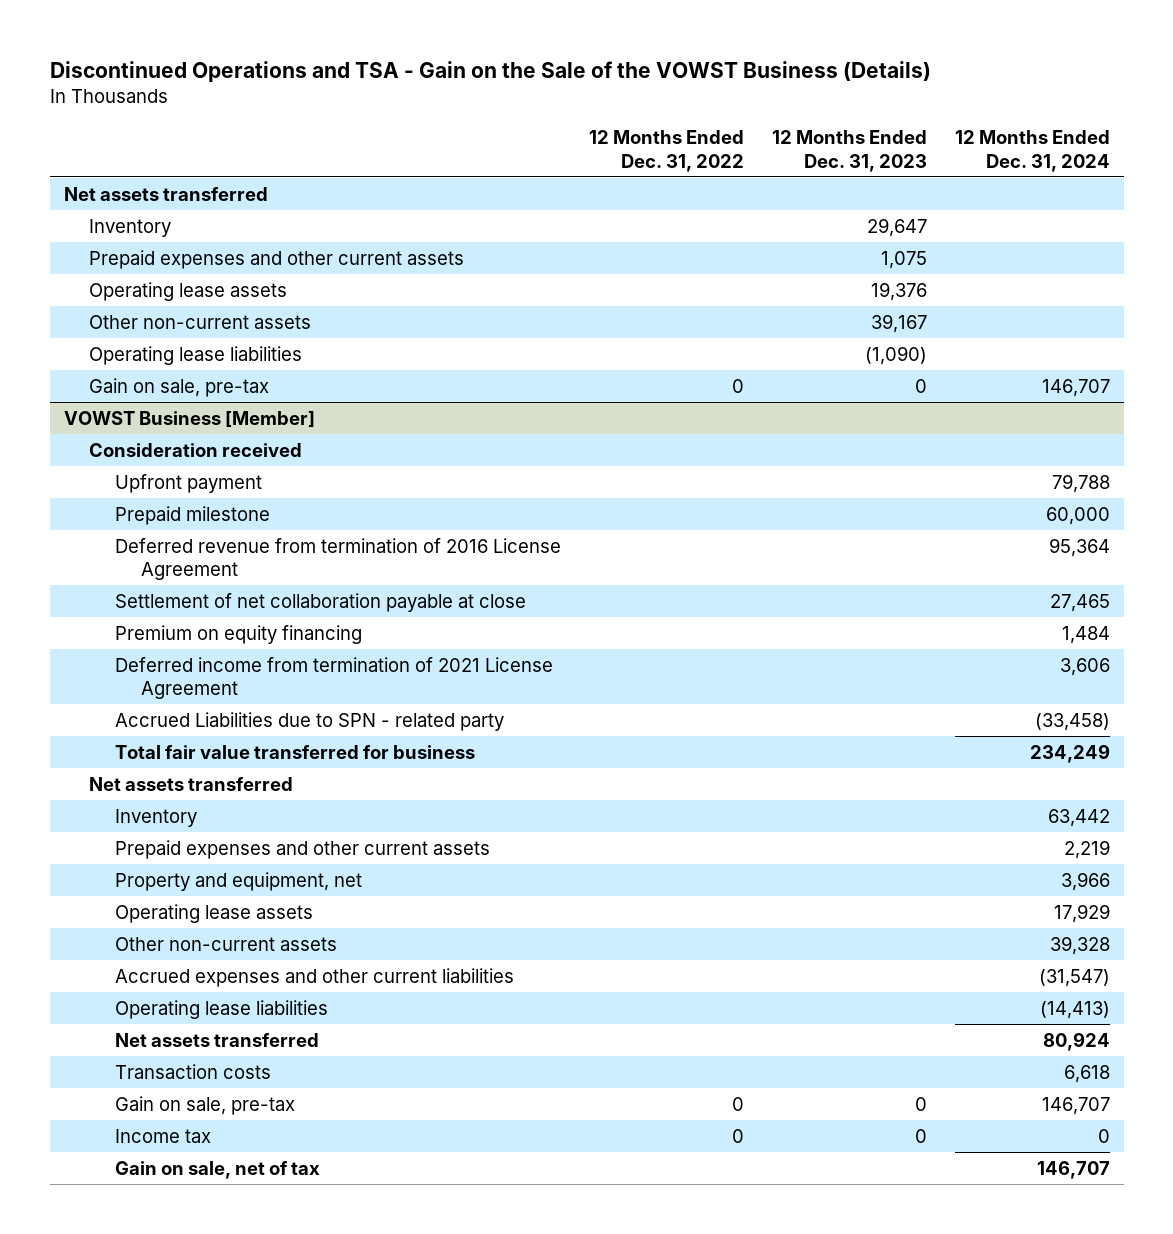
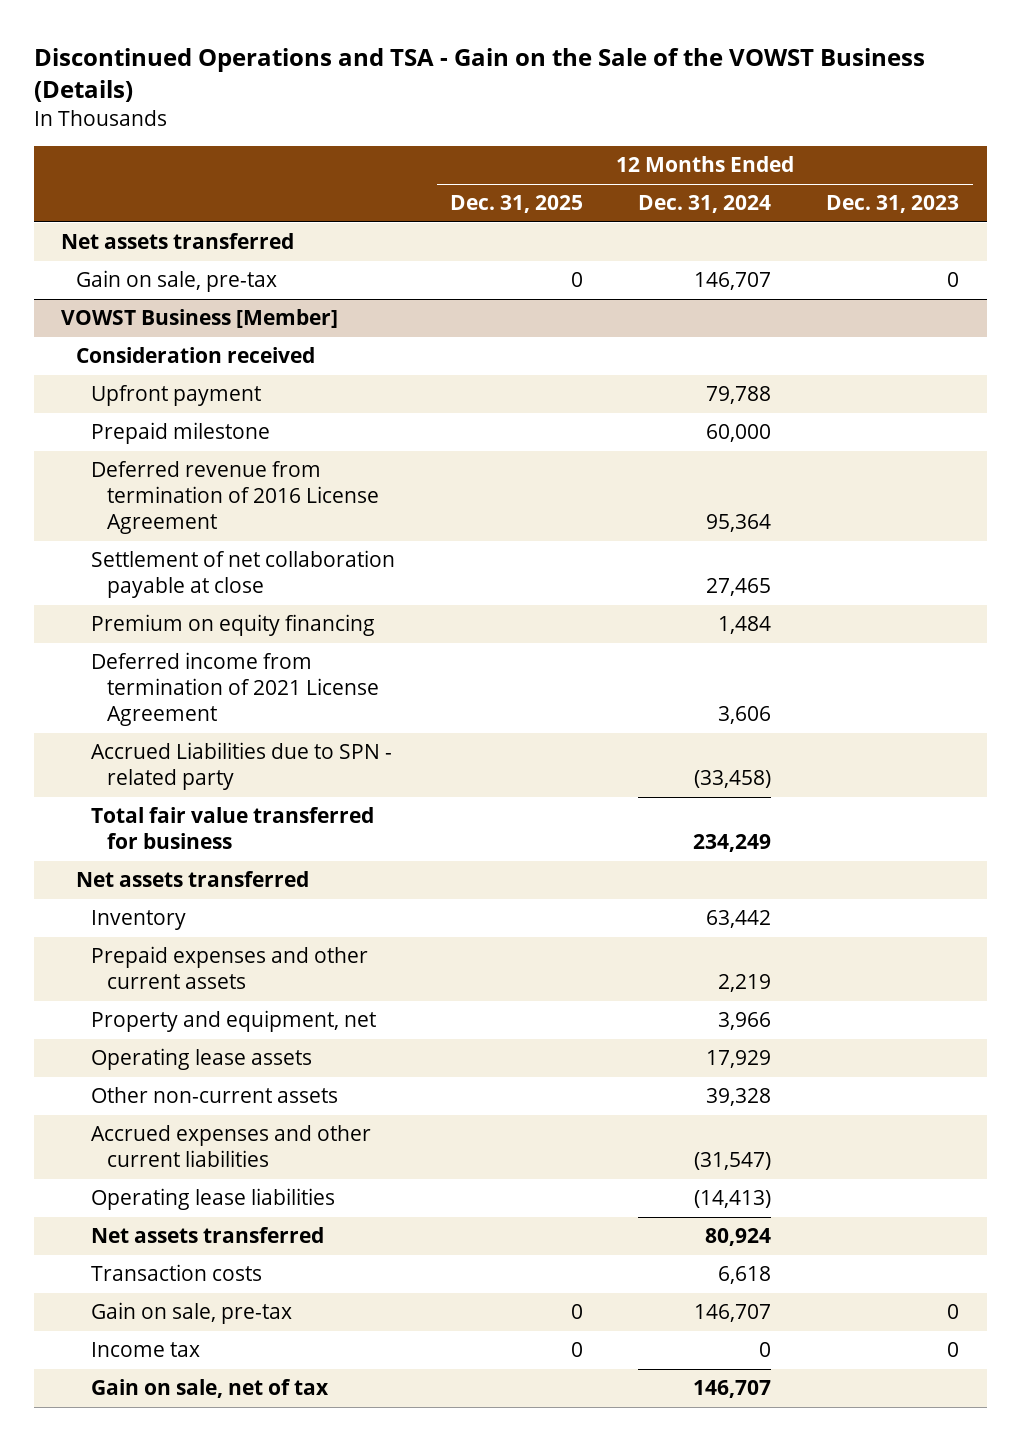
[588,130,744,172] 12 Months Ended Dec. 31, 2022 -> none
none -> [450,195,584,214] Dec. 31, 2025
[89,218,172,237] Inventory -> none
[89,249,465,269] Prepaid expenses and other current assets -> none
[89,281,288,301] Operating lease assets -> none
[89,314,312,329] Other non-current assets -> none
[89,345,303,365] Operating lease liabilities -> none

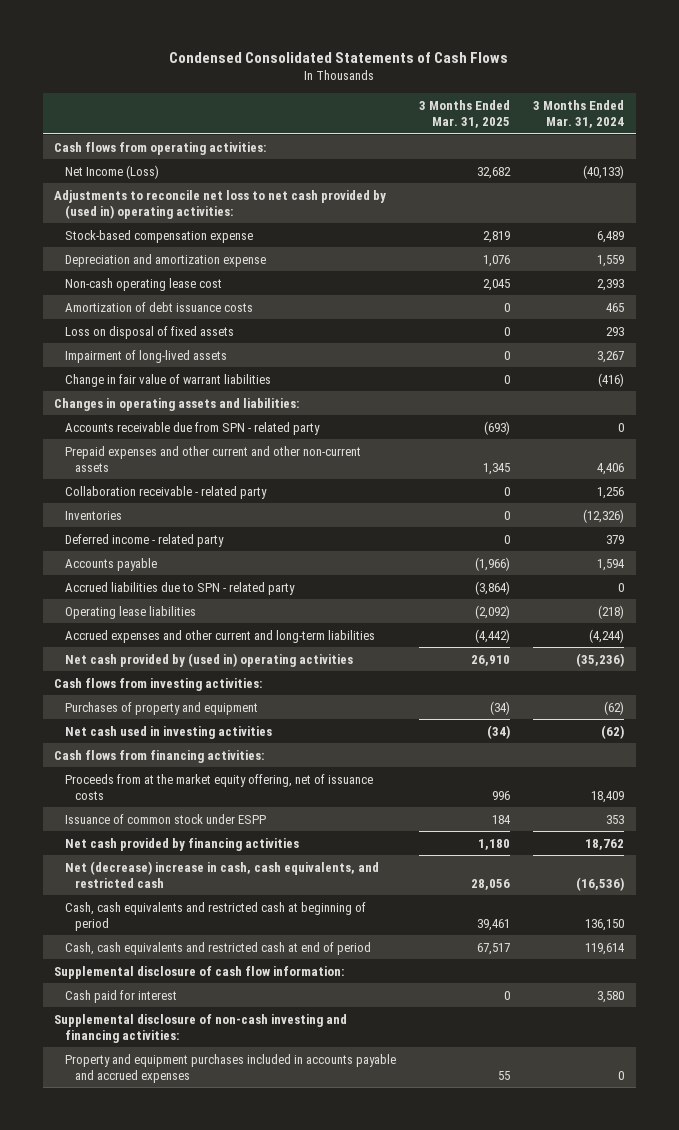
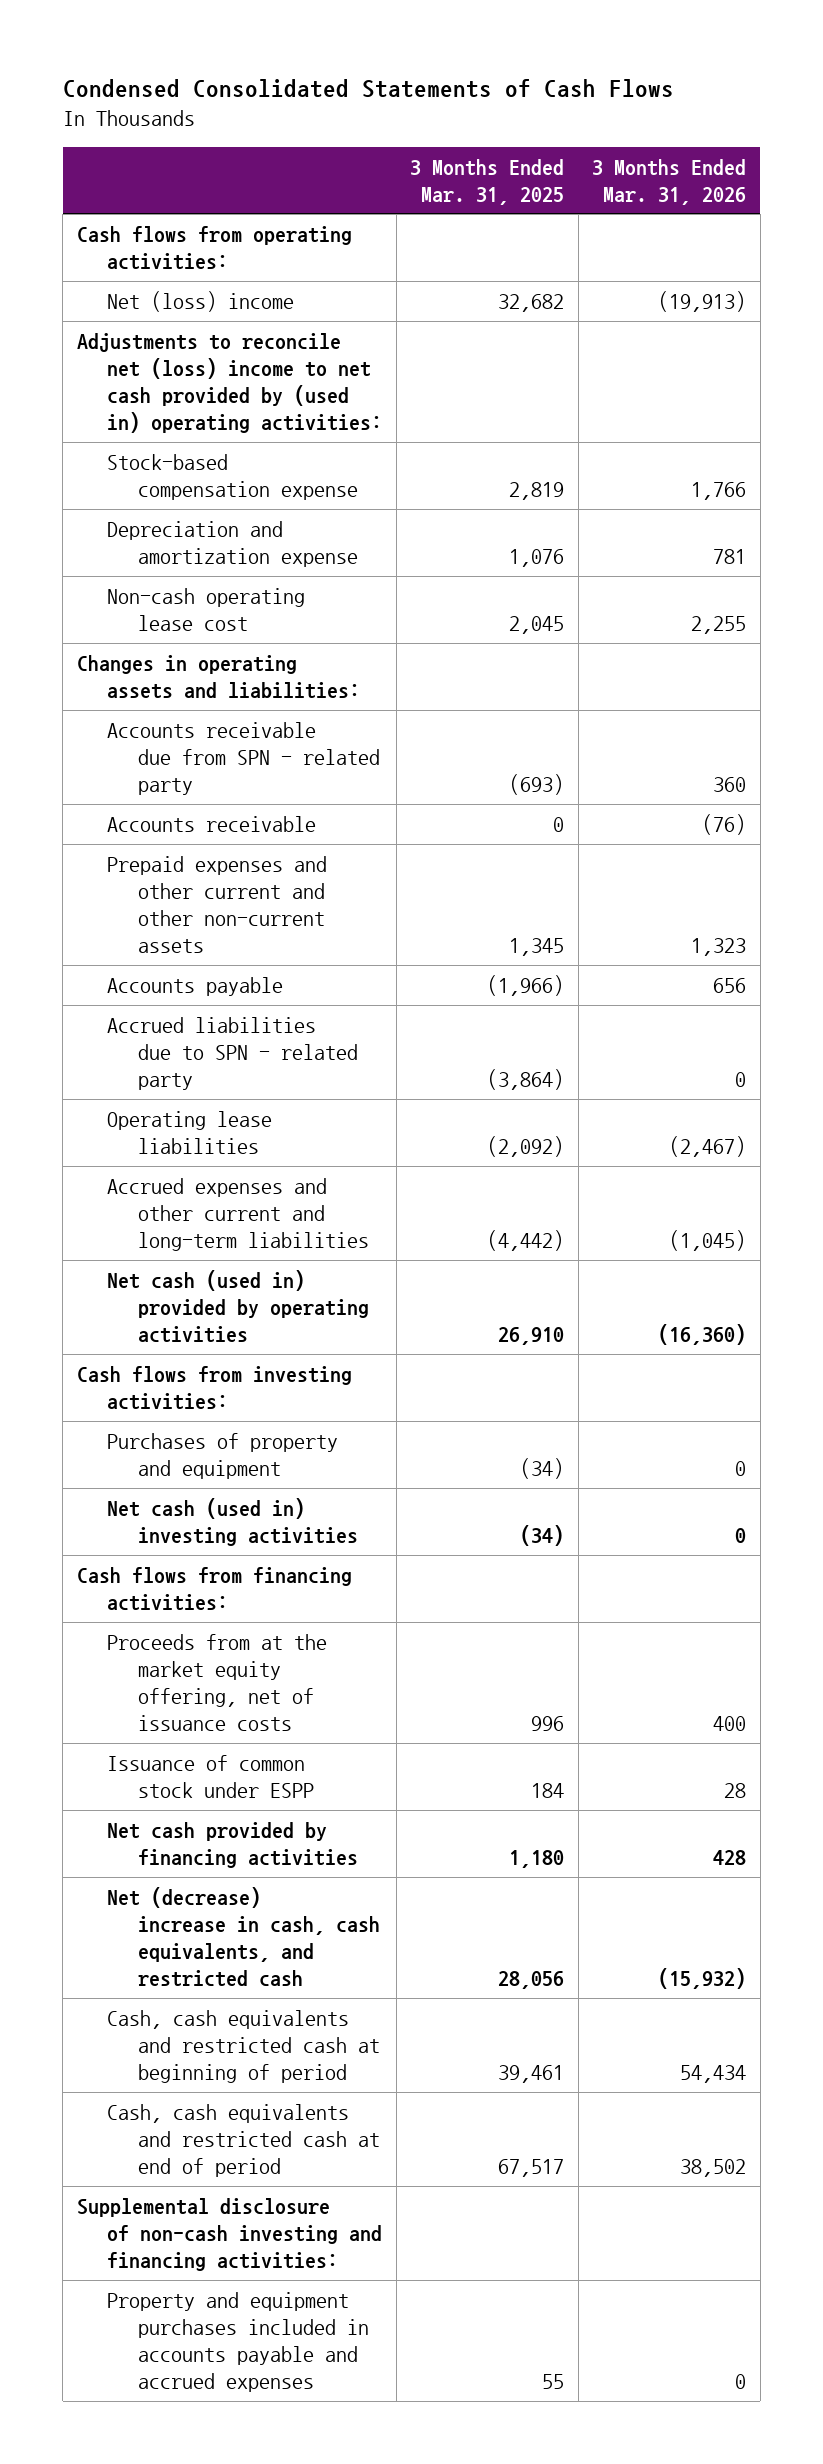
[533,100,625,129] 3 Months Ended Mar. 31, 2024 -> none
none -> [592,158,747,205] 3 Months Ended Mar. 31, 2026
[64,164,159,179] Net Income (Loss) -> [107,290,295,312] Net (loss) income
[54,189,387,219] Adjustments to reconcile net loss to net cash provided by (used in) operating activities: -> [76,332,383,433] Adjustments to reconcile net (loss) income to net cash provided by (used in) operating activities:
[64,301,253,312] Amortization of debt issuance costs -> none
[64,325,234,339] Loss on disposal of fixed assets -> none
[64,349,227,363] Impairment of long-lived assets -> none
[64,373,271,387] Change in fair value of warrant liabilities -> none
none -> [107,815,317,832] Accounts receivable
[64,485,267,499] Collaboration receivable - related party -> none
[64,510,122,520] Inventories -> none
[64,533,224,547] Deferred income - related party -> none
[64,652,353,667] Net cash provided by (used in) operating activities -> [107,1269,370,1343] Net cash (used in) provided by operating activities
[64,725,272,739] Net cash used in investing activities -> [107,1497,359,1546] Net cash (used in) investing activities
[54,965,345,979] Supplemental disclosure of cash flow information: -> none
[64,989,177,1003] Cash paid for interest -> none

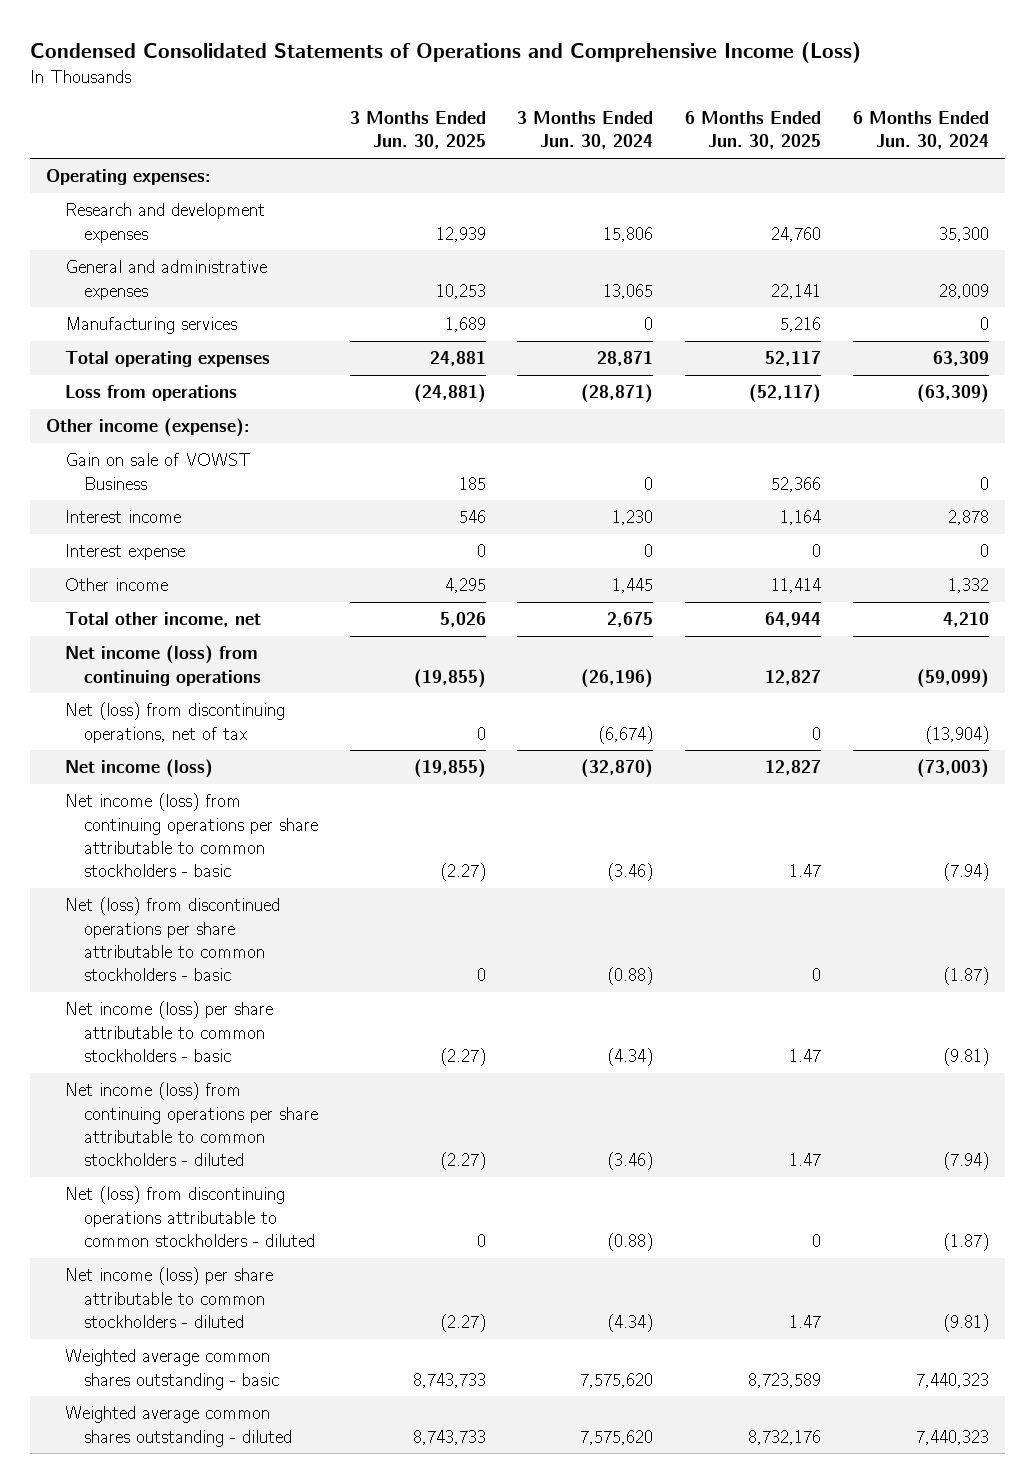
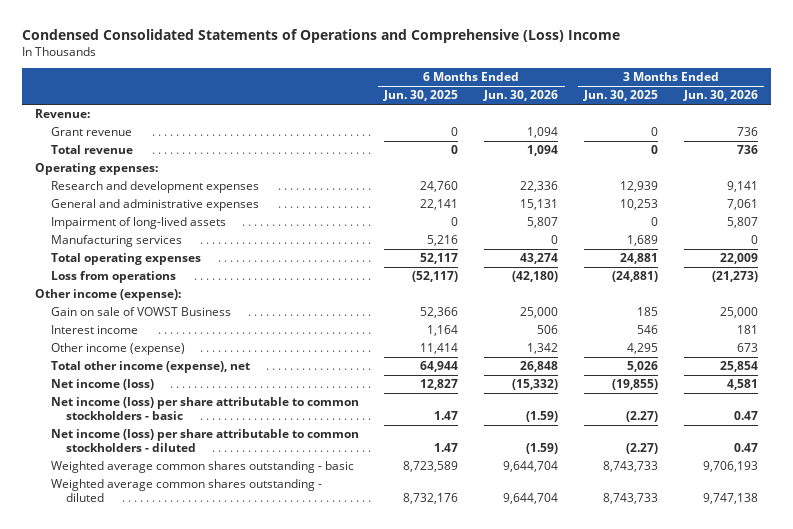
[30,42,862,64] Condensed Consolidated Statements of Operations and Comprehensive Income (Loss) -> [21,29,620,44] Condensed Consolidated Statements of Operations and Comprehensive (Loss) Income
[517,111,654,150] 3 Months Ended Jun. 30, 2024 -> none
[852,111,989,150] 6 Months Ended Jun. 30, 2024 -> none
none -> [483,90,559,102] Jun. 30, 2026
none -> [682,90,758,102] Jun. 30, 2026
none -> [34,109,90,119] Revenue:
none -> [50,127,132,137] Grant revenue
none -> [50,145,133,155] Total revenue
none -> [50,217,226,230] Impairment of long-lived assets
[64,544,185,561] Interest expense -> none
[64,645,261,686] Net income (loss) from continuing operations -> none
[64,702,285,743] Net (loss) from discontinuing operations, net of tax -> none
[64,578,168,592] Other income -> [50,343,185,356] Other income (expense)
[64,612,261,628] Total other income, net -> [50,361,250,374] Total other income (expense), net
[64,793,318,878] Net income (loss) from continuing operations per share attributable to common stockholders - basic -> none
[64,897,280,982] Net (loss) from discontinued operations per share attributable to common stockholders - basic -> none
[64,1082,318,1167] Net income (loss) from continuing operations per share attributable to common stockholders - diluted -> none
[64,1186,315,1247] Net (loss) from discontinuing operations attributable to common stockholders - diluted -> none

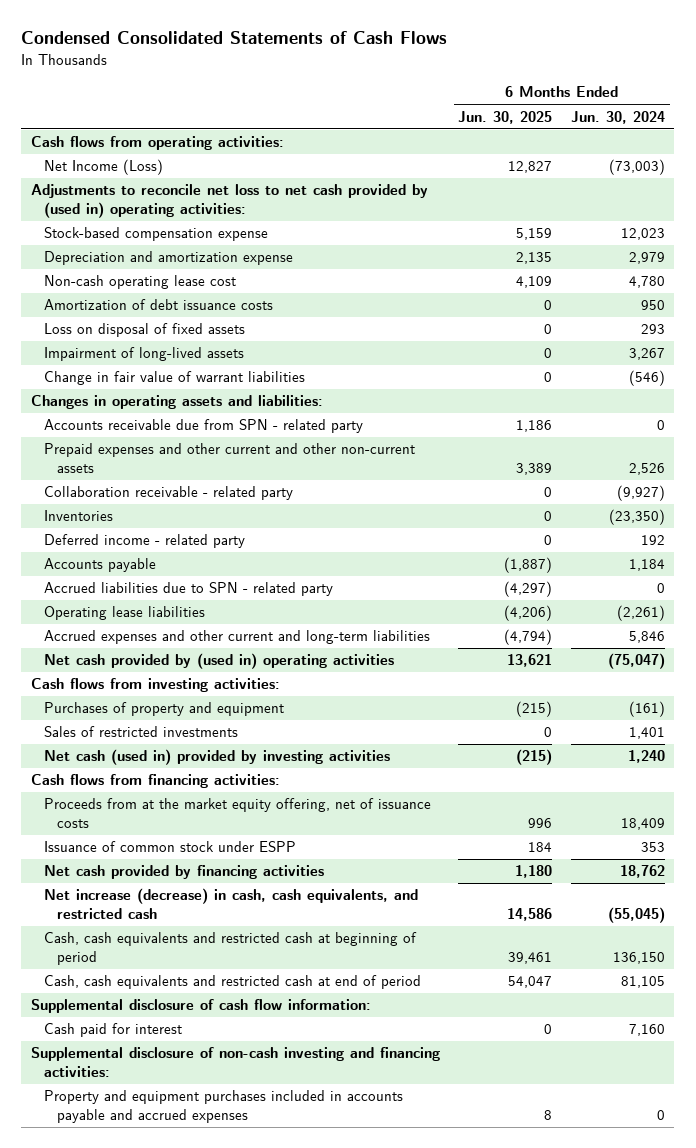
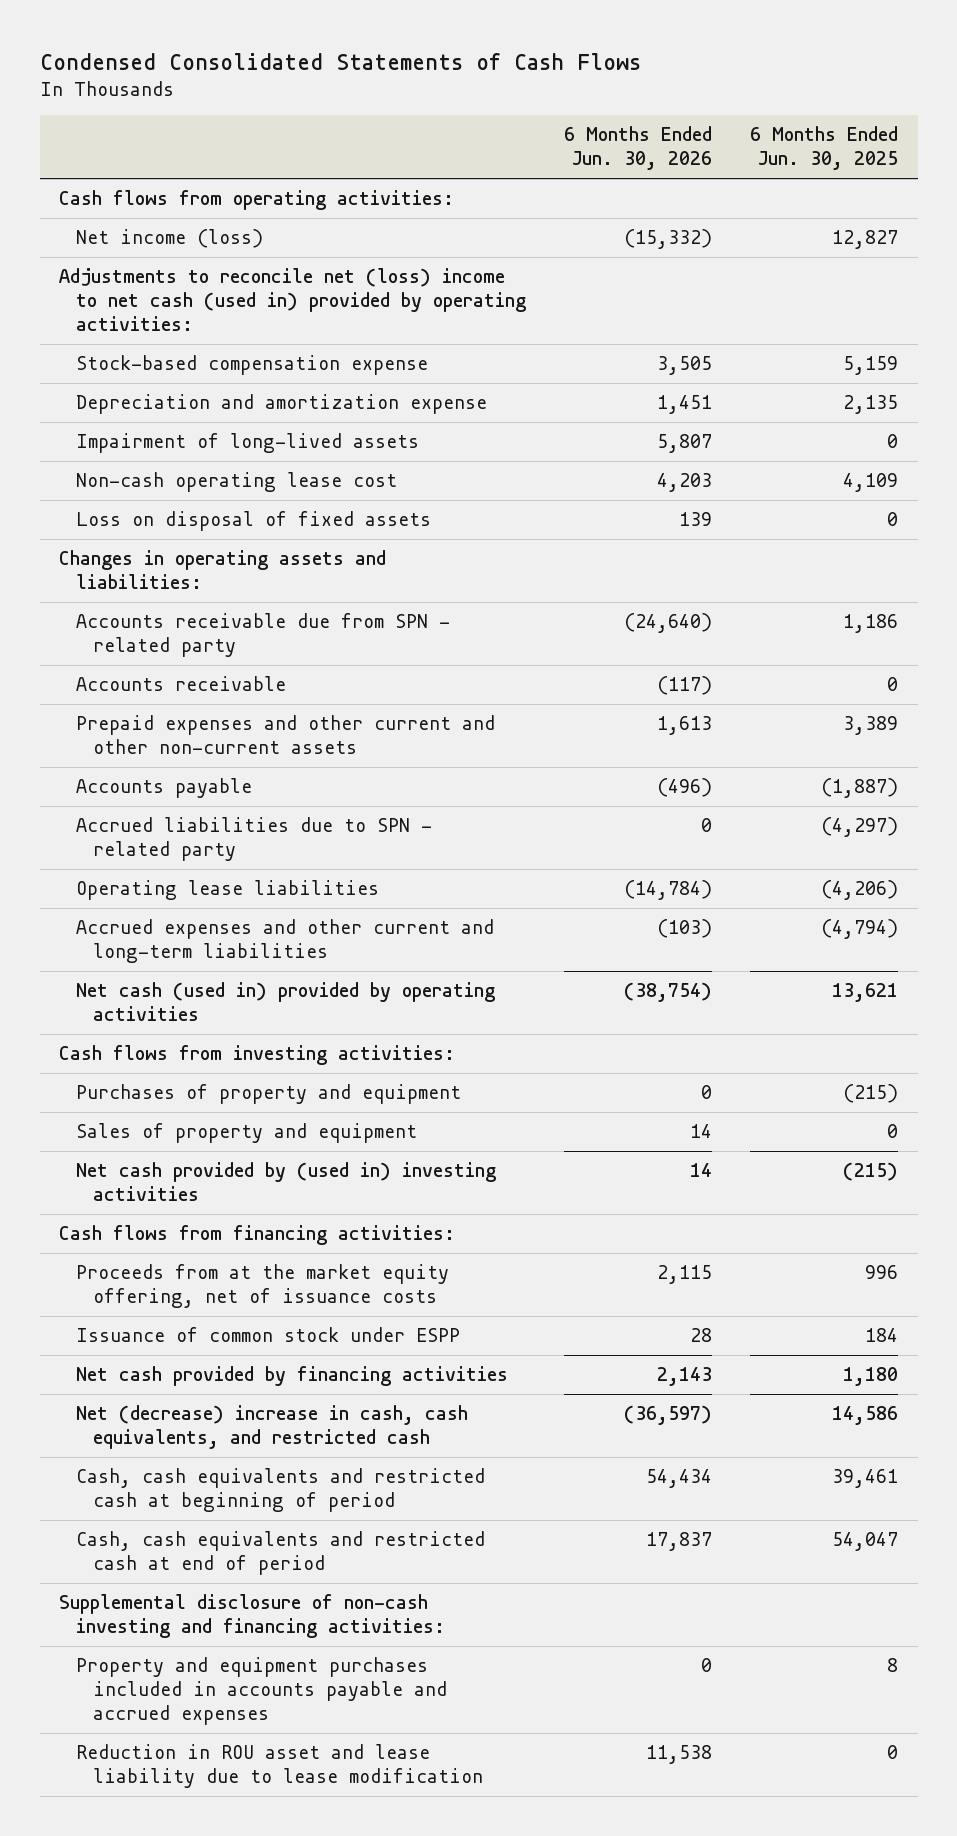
[571,110,666,124] Jun. 30, 2024 -> none
none -> [564,126,713,171] 6 Months Ended Jun. 30, 2026
[43,159,163,176] Net Income (Loss) -> [75,229,263,249] Net income (loss)
[30,184,428,219] Adjustments to reconcile net loss to net cash provided by (used in) operating activities: -> [58,268,526,331] Adjustments to reconcile net (loss) income to net cash (used in) provided by operating activities:
[43,347,244,362] Impairment of long-lived assets -> [75,433,419,454] Impairment of long-lived assets
[43,299,273,311] Amortization of debt issuance costs -> none
[43,371,305,386] Change in fair value of warrant liabilities -> none
none -> [75,676,286,692] Accounts receivable
[43,486,293,501] Collaboration receivable - related party -> none
[43,510,113,522] Inventories -> none
[43,534,245,549] Deferred income - related party -> none
[43,653,394,670] Net cash provided by (used in) operating activities -> [75,982,495,1022] Net cash (used in) provided by operating activities
[43,726,238,738] Sales of restricted investments -> none
none -> [75,1123,417,1144] Sales of property and equipment
[43,749,390,766] Net cash (used in) provided by investing activities -> [75,1162,496,1202] Net cash provided by (used in) investing activities
[43,888,418,920] Net increase (decrease) in cash, cash equivalents, and restricted cash -> [75,1405,468,1450] Net (decrease) increase in cash, cash equivalents, and restricted cash
[30,999,371,1014] Supplemental disclosure of cash flow information: -> none
[43,1023,182,1038] Cash paid for interest -> none
none -> [75,1744,483,1789] Reduction in ROU asset and lease liability due to lease modification

